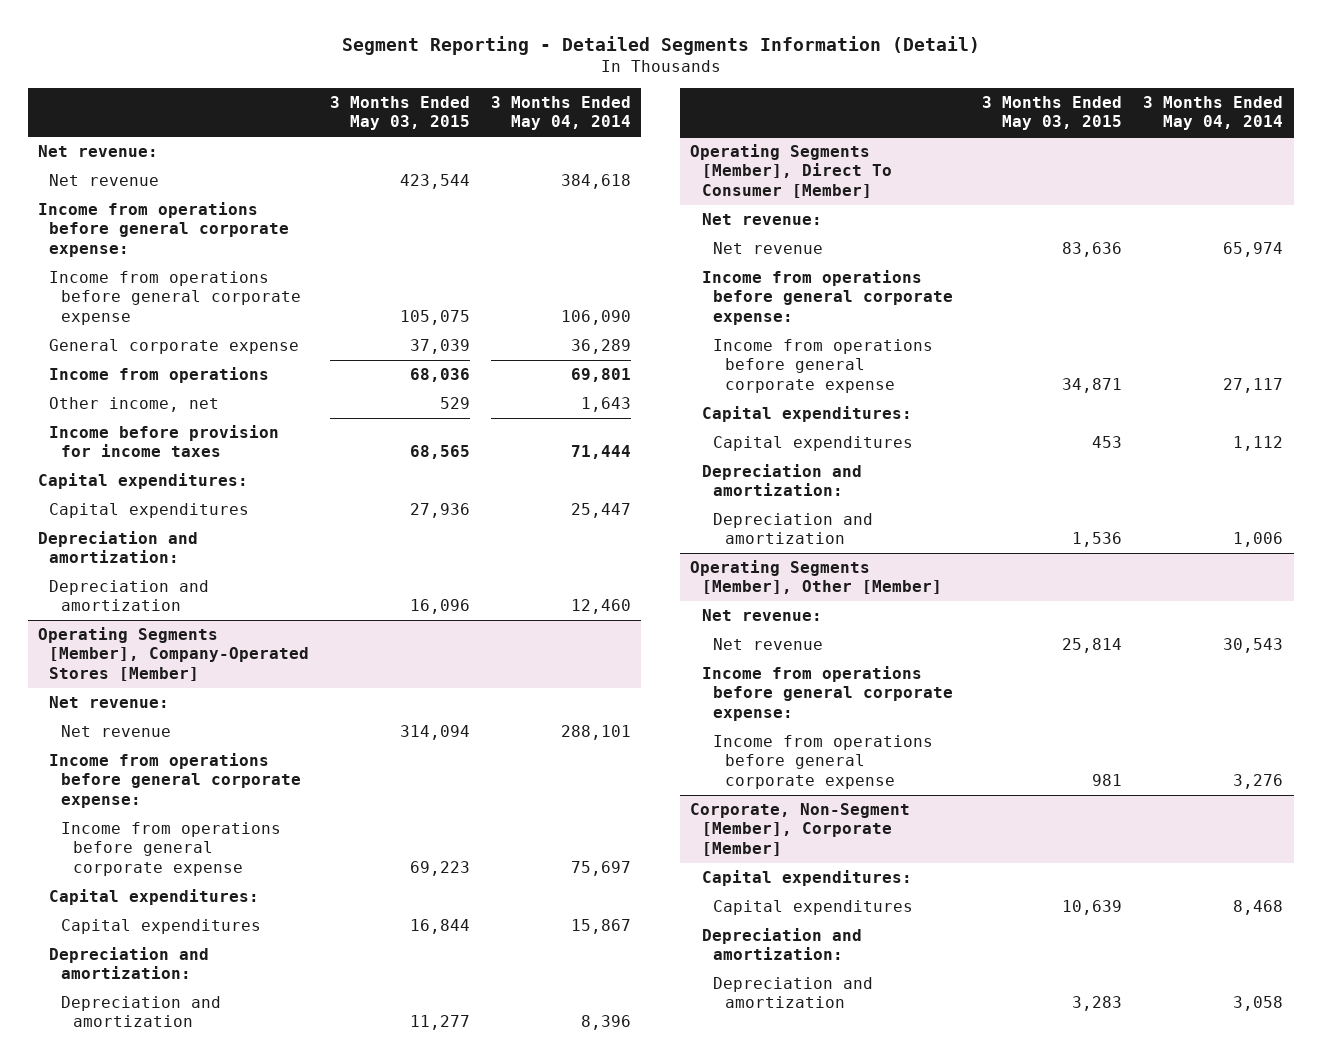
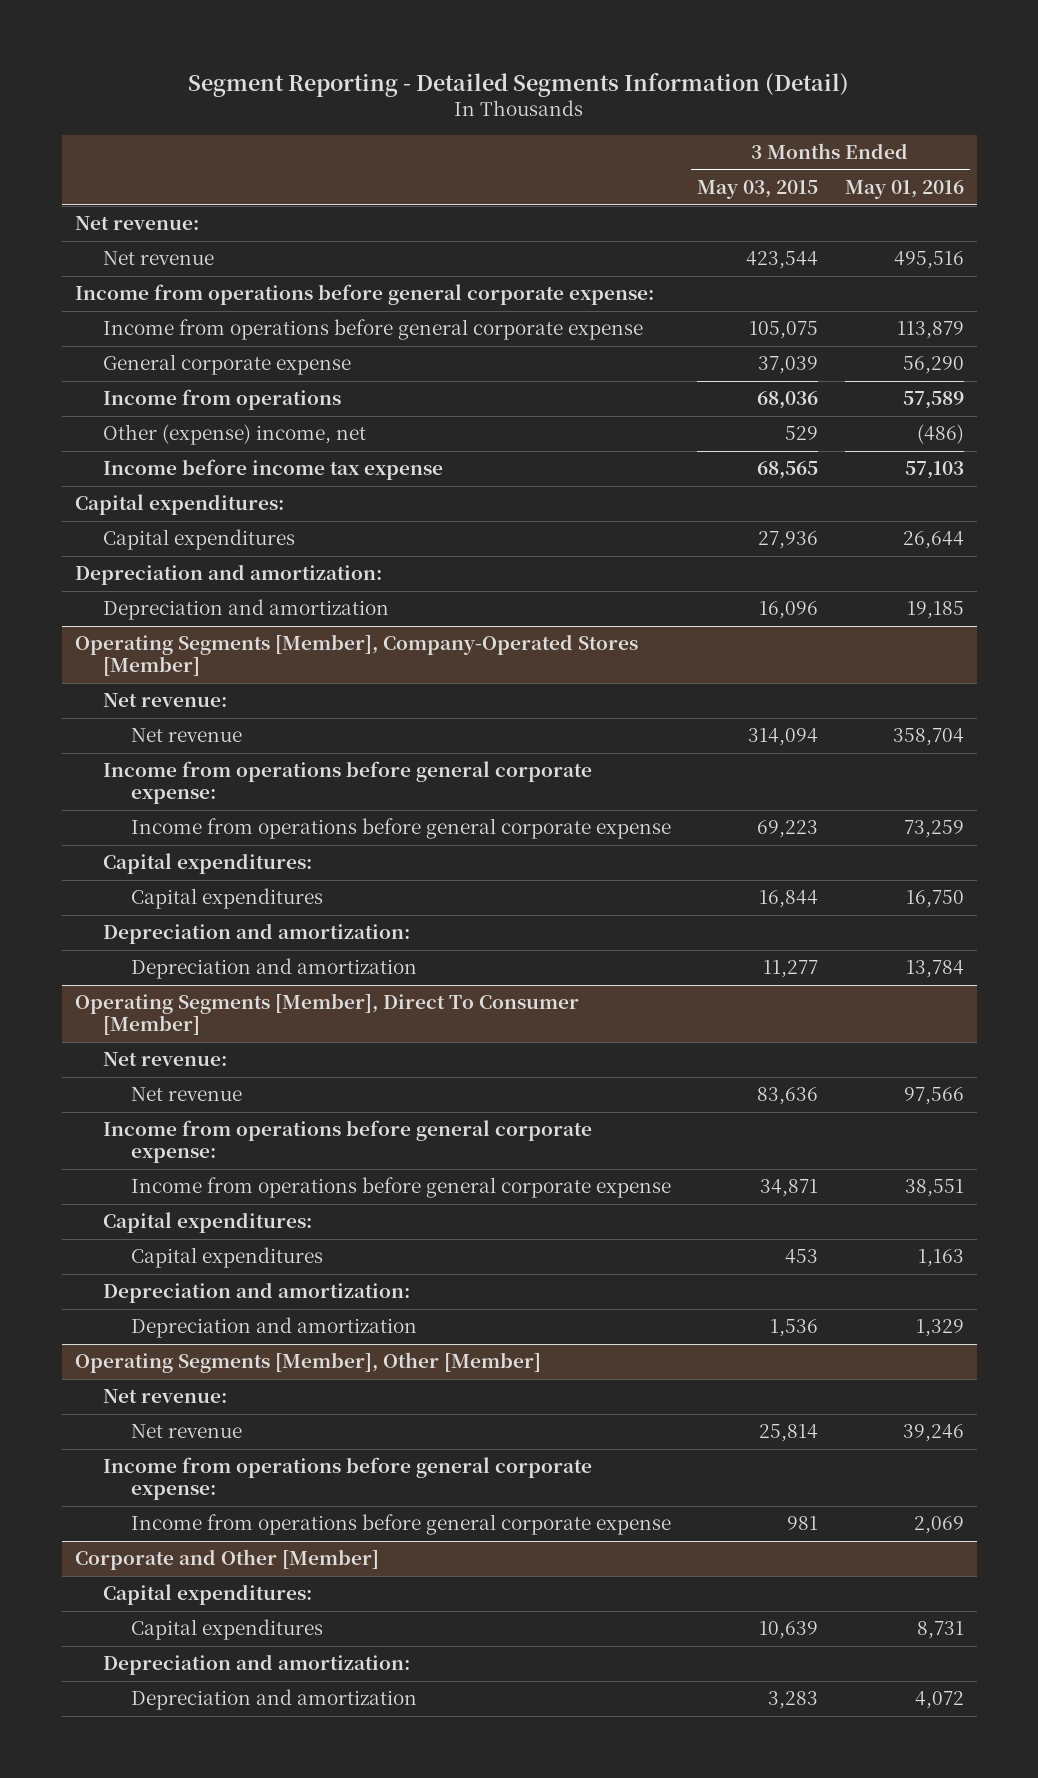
[490,96,631,131] 3 Months Ended May 04, 2014 -> none
none -> [844,180,964,200] May 01, 2016
[49,397,220,413] Other income, net -> [102,424,366,446] Other (expense) income, net
[49,425,280,458] Income before provision for income taxes -> [102,459,443,481] Income before income tax expense
[690,803,911,856] Corporate, Non-Segment [Member], Corporate [Member] -> none
none -> [74,1549,379,1571] Corporate and Other [Member]

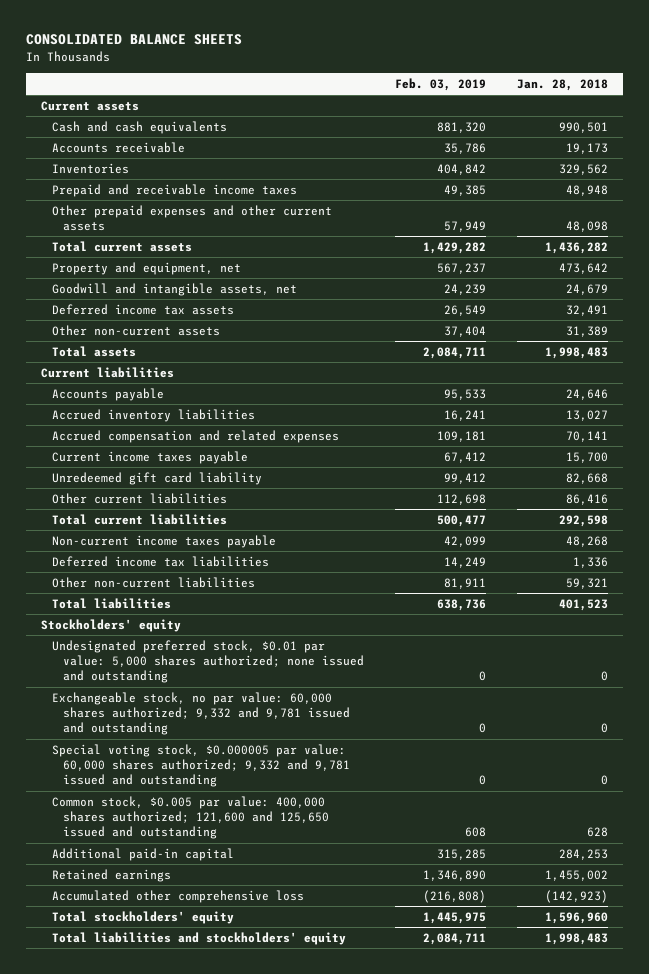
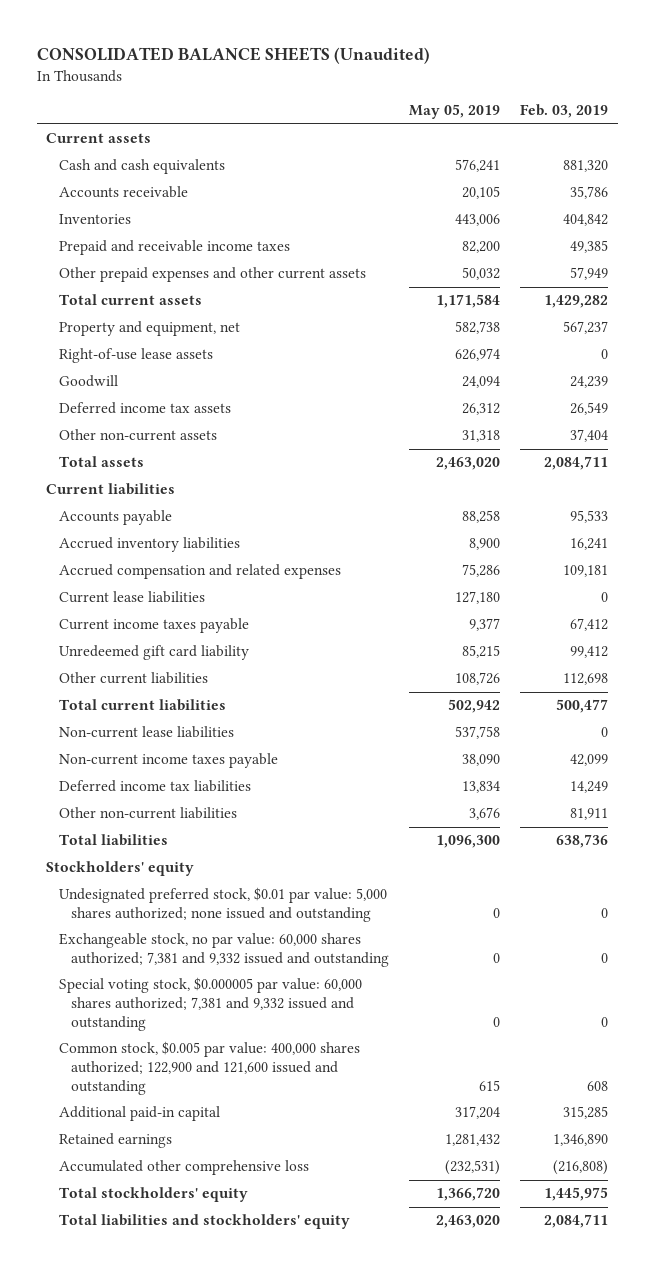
[25,34,242,46] CONSOLIDATED BALANCE SHEETS -> [36,47,430,65] CONSOLIDATED BALANCE SHEETS (Unaudited)
[516,78,608,91] Jan. 28, 2018 -> none
none -> [408,104,500,120] May 05, 2019
none -> [58,348,213,364] Right-of-use lease assets
[52,282,298,296] Goodwill and intangible assets, net -> [58,375,118,388] Goodwill
none -> [58,591,205,604] Current lease liabilities
none -> [58,726,234,739] Non-current lease liabilities
[52,691,351,736] Exchangeable stock, no par value: 60,000 shares authorized; 9,332 and 9,781 issued and outstanding -> [58,933,390,968] Exchangeable stock, no par value: 60,000 shares authorized; 7,381 and 9,332 issued and outstanding
[52,743,351,788] Special voting stock, $0.000005 par value: 60,000 shares authorized; 9,332 and 9,781 issued and outstanding -> [58,977,362,1031] Special voting stock, $0.000005 par value: 60,000 shares authorized; 7,381 and 9,332 issued and outstanding
[52,795,330,840] Common stock, $0.005 par value: 400,000 shares authorized; 121,600 and 125,650 issued and outstanding -> [58,1041,360,1095] Common stock, $0.005 par value: 400,000 shares authorized; 122,900 and 121,600 issued and outstanding

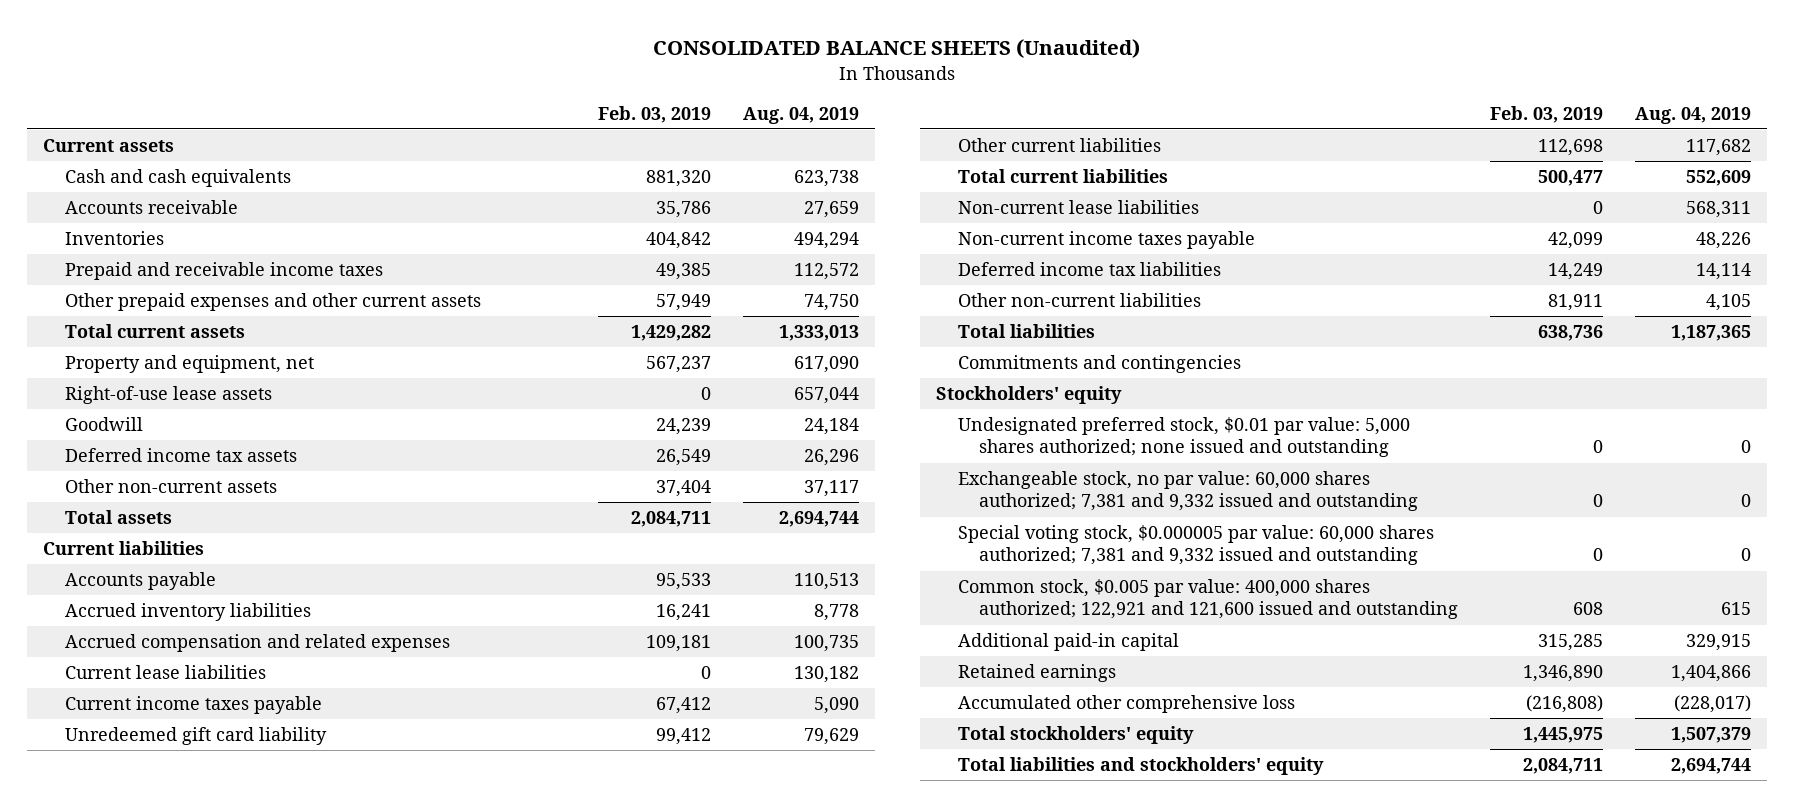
[408,104,500,120] May 05, 2019 -> none
none -> [742,106,859,124] Aug. 04, 2019
none -> [957,355,1241,374] Commitments and contingencies
[58,1041,360,1095] Common stock, $0.005 par value: 400,000 shares authorized; 122,900 and 121,600 issued and outstanding -> [957,579,1459,620] Common stock, $0.005 par value: 400,000 shares authorized; 122,921 and 121,600 issued and outstanding

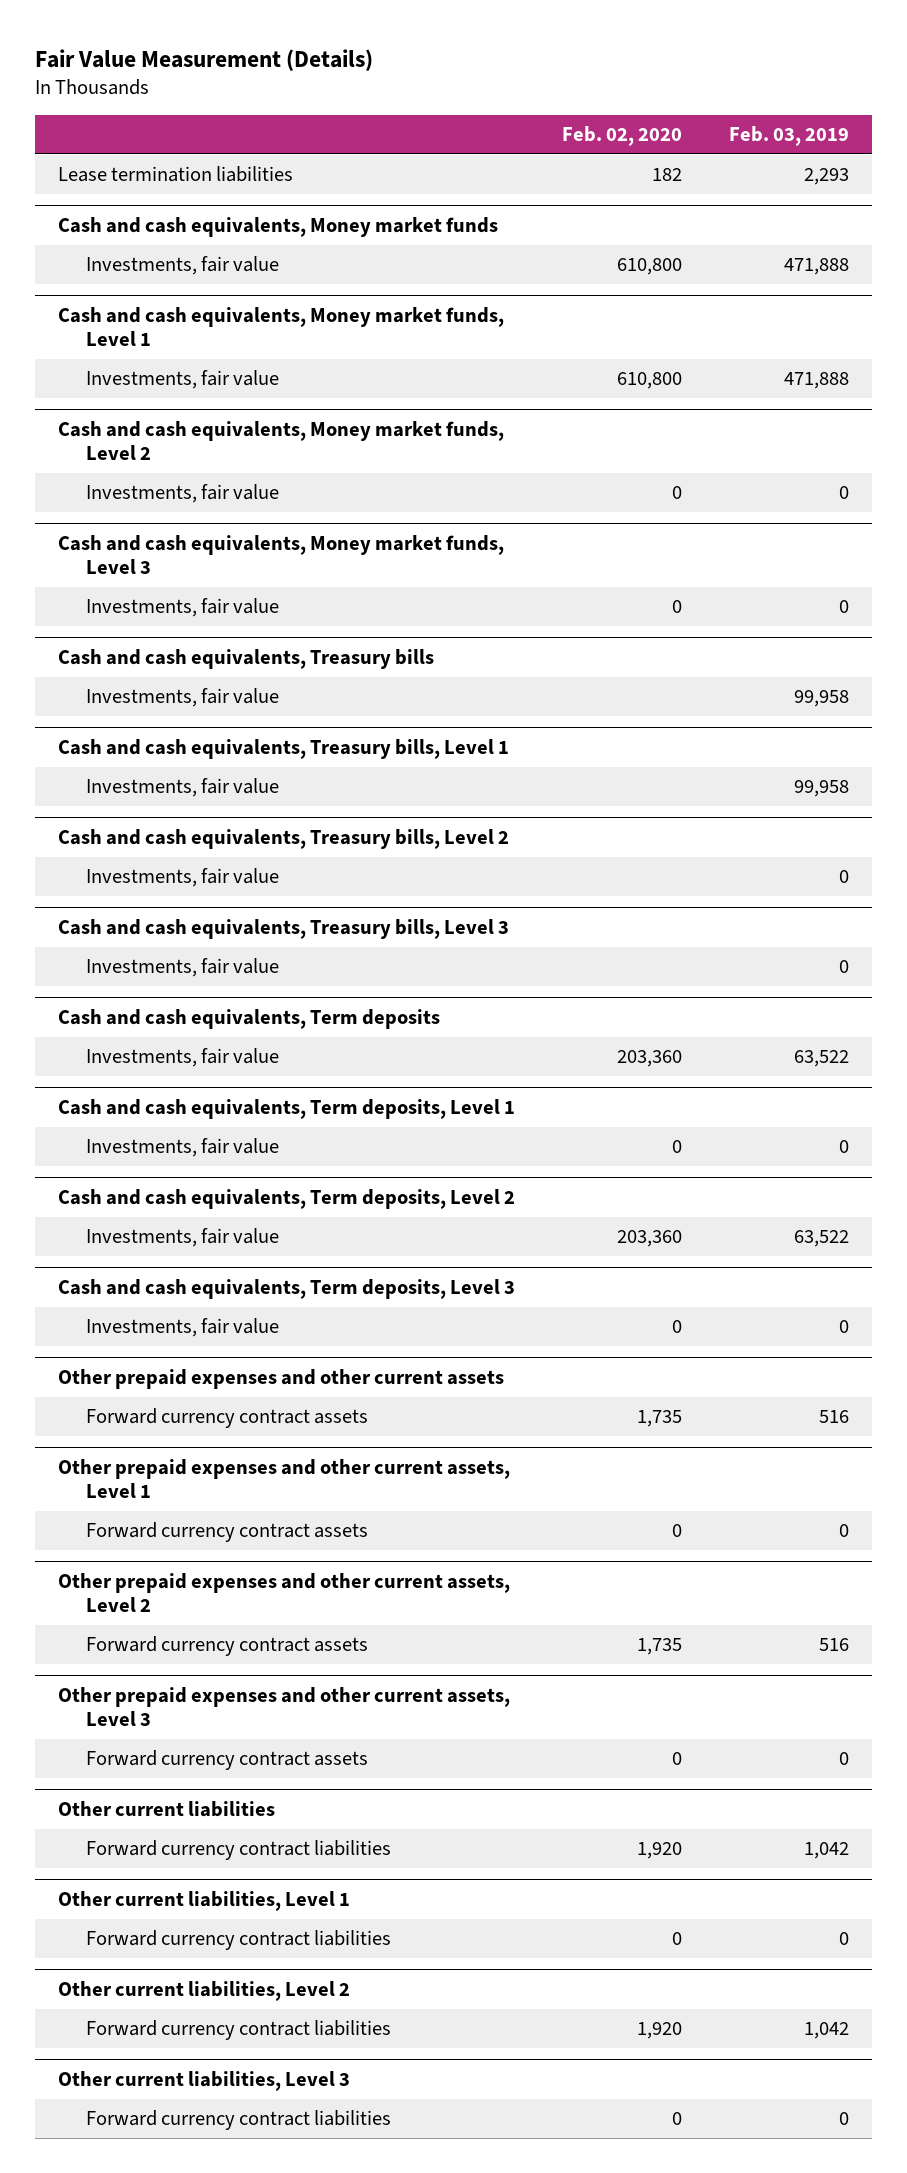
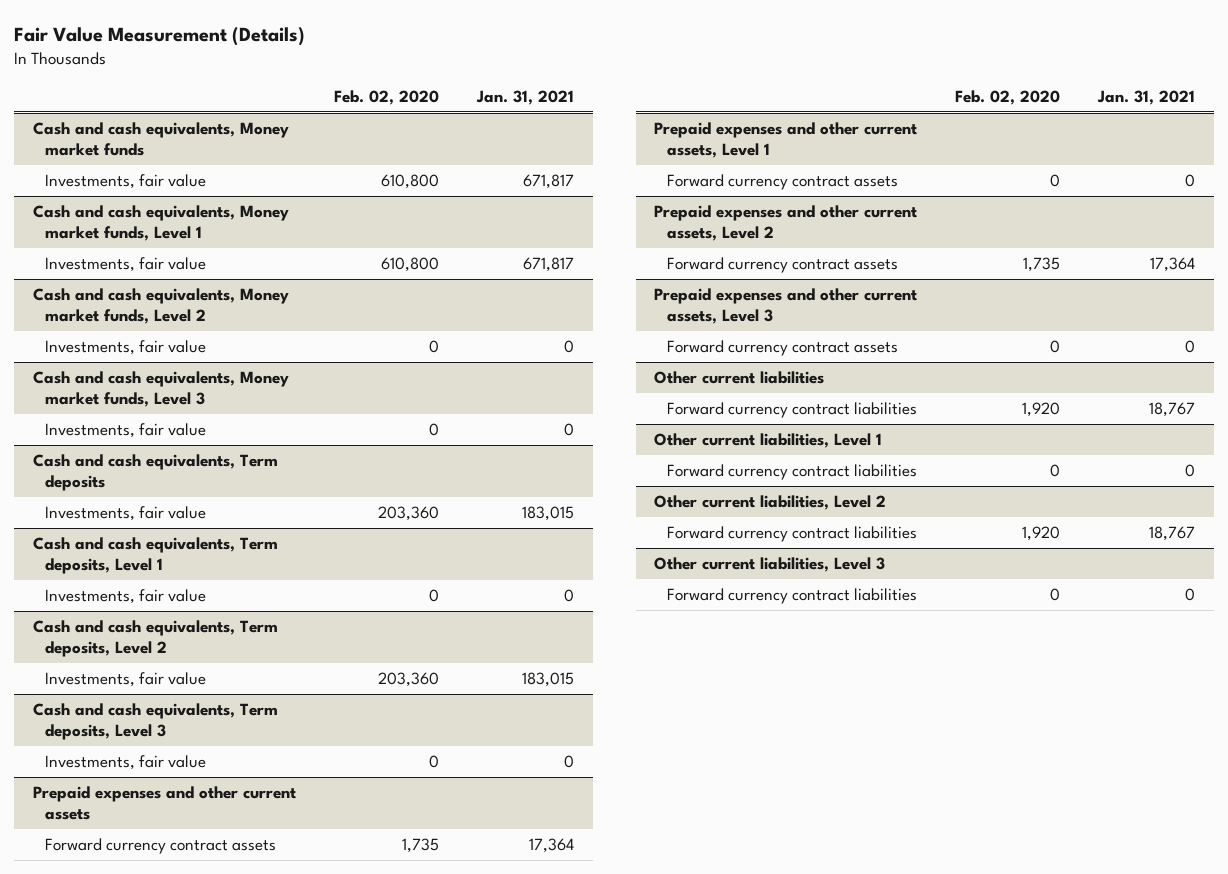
[728,126,849,147] Feb. 03, 2019 -> none
none -> [475,90,574,106] Jan. 31, 2021
[58,166,294,183] Lease termination liabilities -> none
[58,649,435,670] Cash and cash equivalents, Treasury bills -> none
[86,688,280,708] Investments, fair value -> none
[58,739,510,760] Cash and cash equivalents, Treasury bills, Level 1 -> none
[86,778,280,798] Investments, fair value -> none
[58,829,510,850] Cash and cash equivalents, Treasury bills, Level 2 -> none
[86,868,280,888] Investments, fair value -> none
[58,919,510,940] Cash and cash equivalents, Treasury bills, Level 3 -> none
[86,958,280,978] Investments, fair value -> none
[58,1369,505,1390] Other prepaid expenses and other current assets -> [32,786,296,821] Prepaid expenses and other current assets
[58,1459,511,1499] Other prepaid expenses and other current assets, Level 1 -> [654,122,918,159] Prepaid expenses and other current assets, Level 1
[58,1573,511,1613] Other prepaid expenses and other current assets, Level 2 -> [654,205,918,242] Prepaid expenses and other current assets, Level 2
[58,1687,511,1727] Other prepaid expenses and other current assets, Level 3 -> [654,288,918,325] Prepaid expenses and other current assets, Level 3

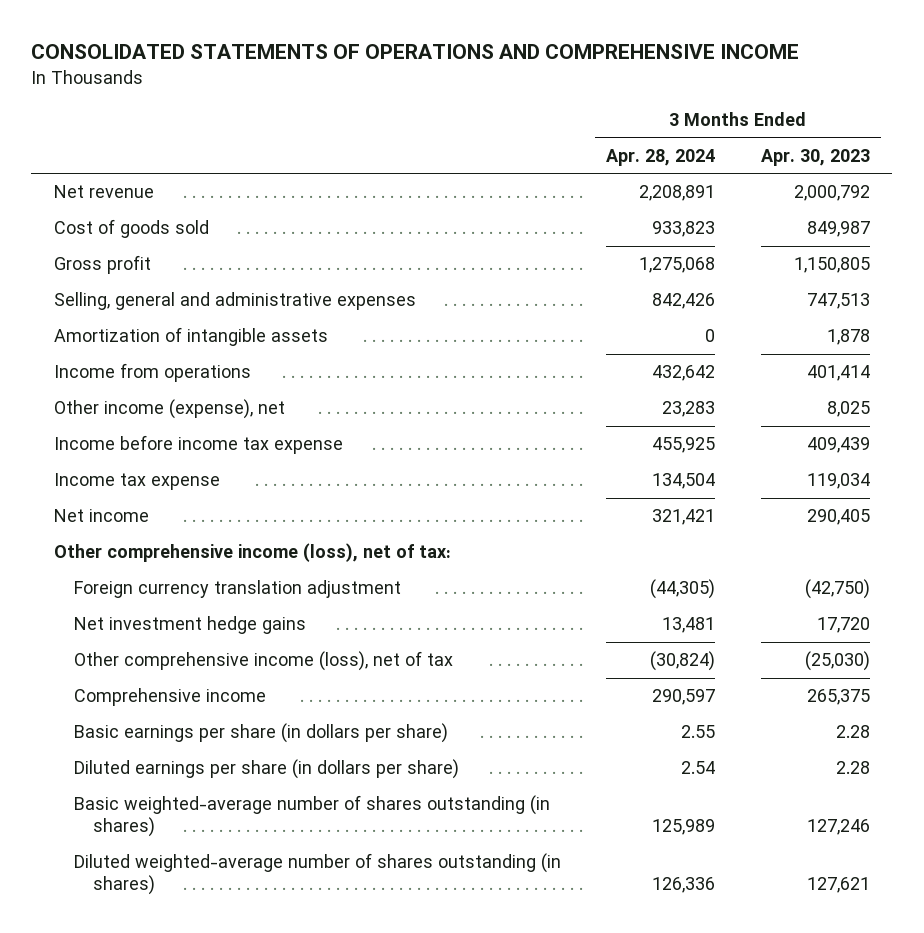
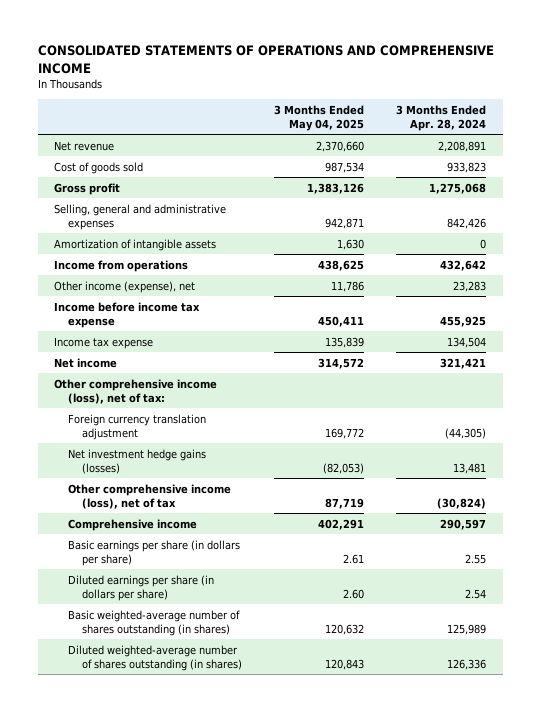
[760,148,870,166] Apr. 30, 2023 -> none
none -> [274,104,365,131] 3 Months Ended May 04, 2025
[73,616,306,635] Net investment hedge gains -> [68,448,207,474] Net investment hedge gains (losses)

